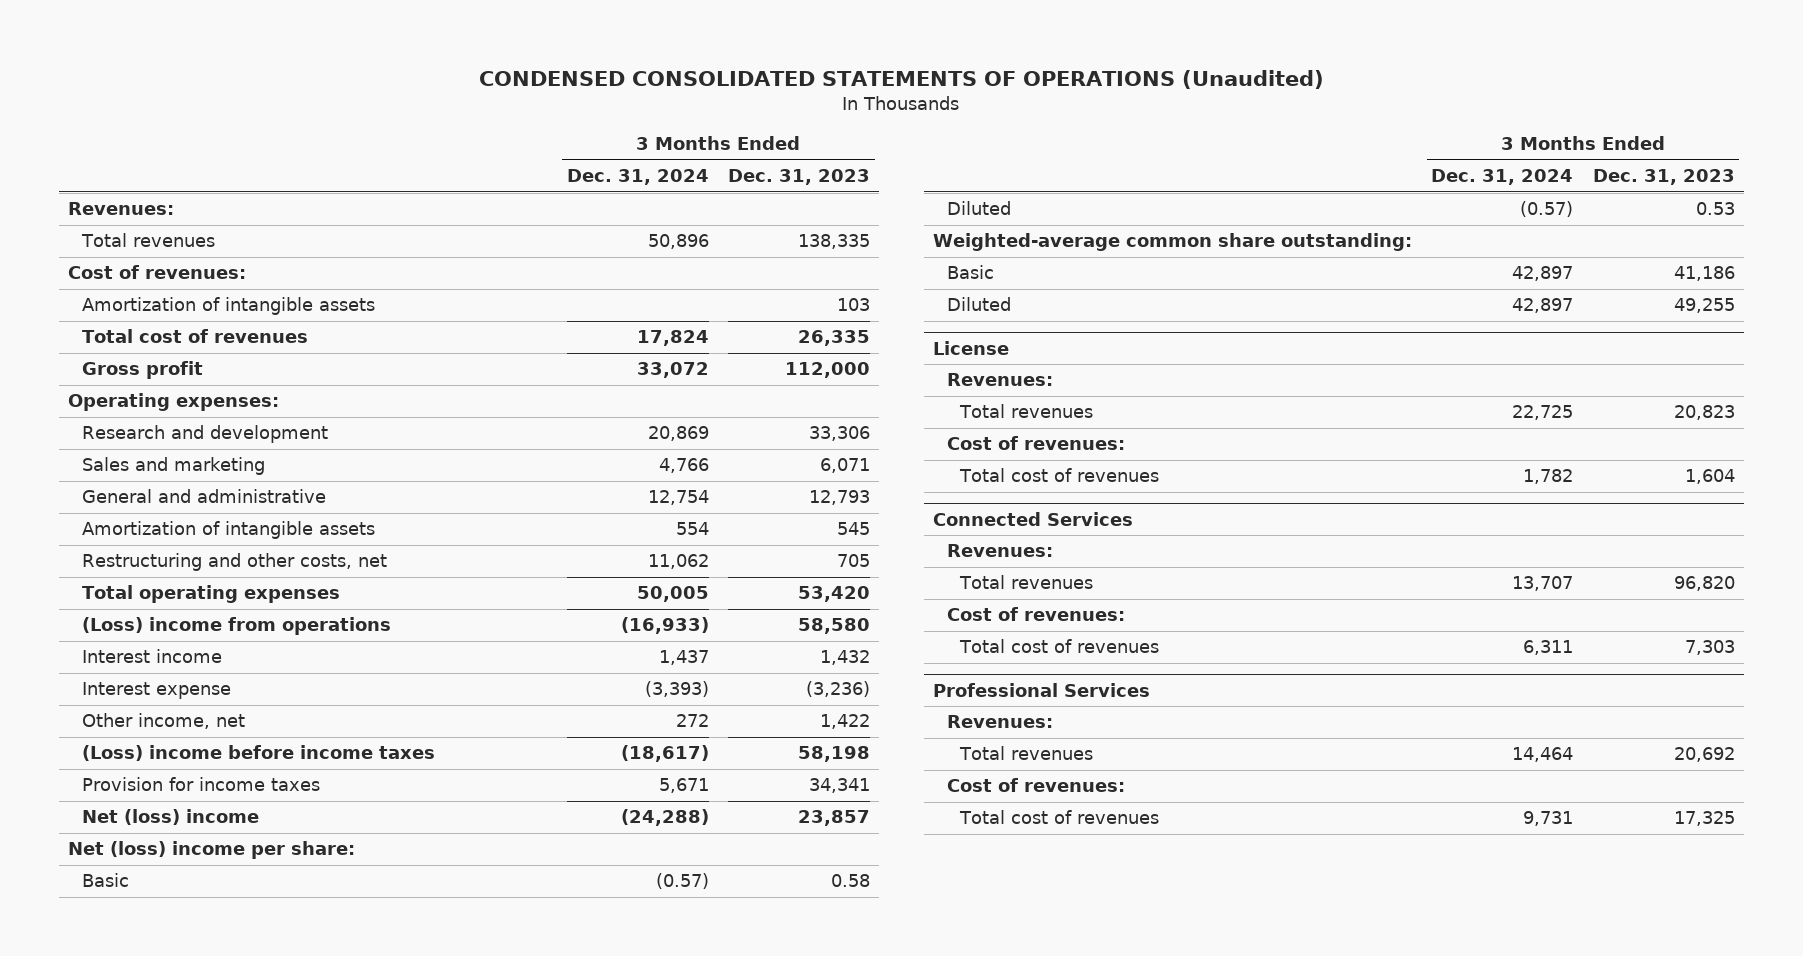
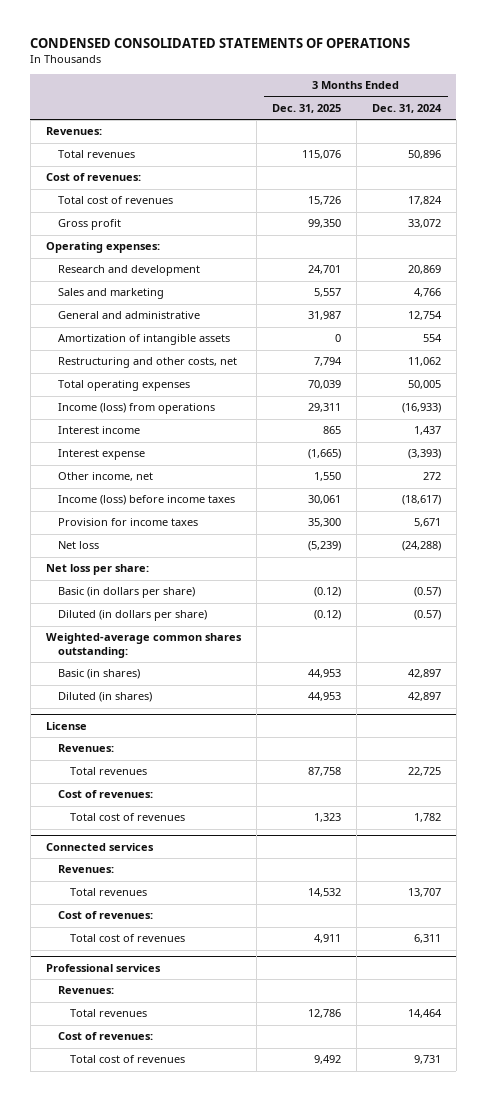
[479,70,1325,90] CONDENSED CONSOLIDATED STATEMENTS OF OPERATIONS (Unaudited) -> [30,37,411,48] CONDENSED CONSOLIDATED STATEMENTS OF OPERATIONS
[727,169,870,186] Dec. 31, 2023 -> none
none -> [271,103,341,113] Dec. 31, 2025
[81,297,375,316] Amortization of intangible assets -> none
[81,617,391,636] (Loss) income from operations -> [57,403,215,415] Income (loss) from operations
[81,745,435,762] (Loss) income before income taxes -> [57,495,235,506] Income (loss) before income taxes
[81,809,259,826] Net (loss) income -> [57,541,99,550] Net loss
[68,841,356,860] Net (loss) income per share: -> [45,564,149,576] Net loss per share:
[81,873,129,888] Basic -> [57,587,195,599] Basic (in dollars per share)
[946,201,1011,216] Diluted -> [57,610,207,622] Diluted (in dollars per share)
[933,233,1413,252] Weighted-average common share outstanding: -> [45,633,242,659] Weighted-average common shares outstanding:
[946,265,994,280] Basic -> [57,669,140,680] Basic (in shares)
[946,297,1011,312] Diluted -> [57,692,152,703] Diluted (in shares)
[933,511,1134,526] Connected Services -> [45,843,154,852] Connected services
[933,682,1151,697] Professional Services -> [45,964,161,973] Professional services

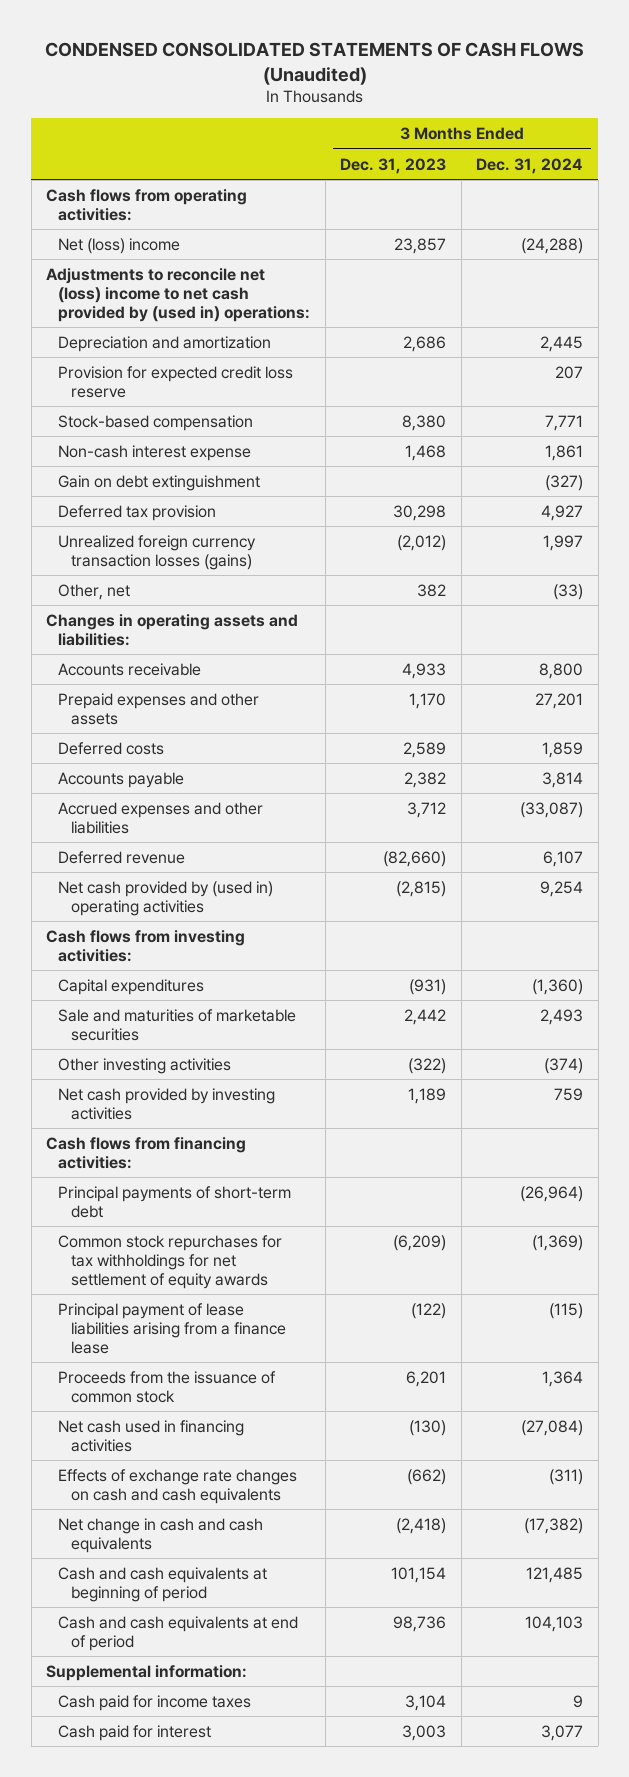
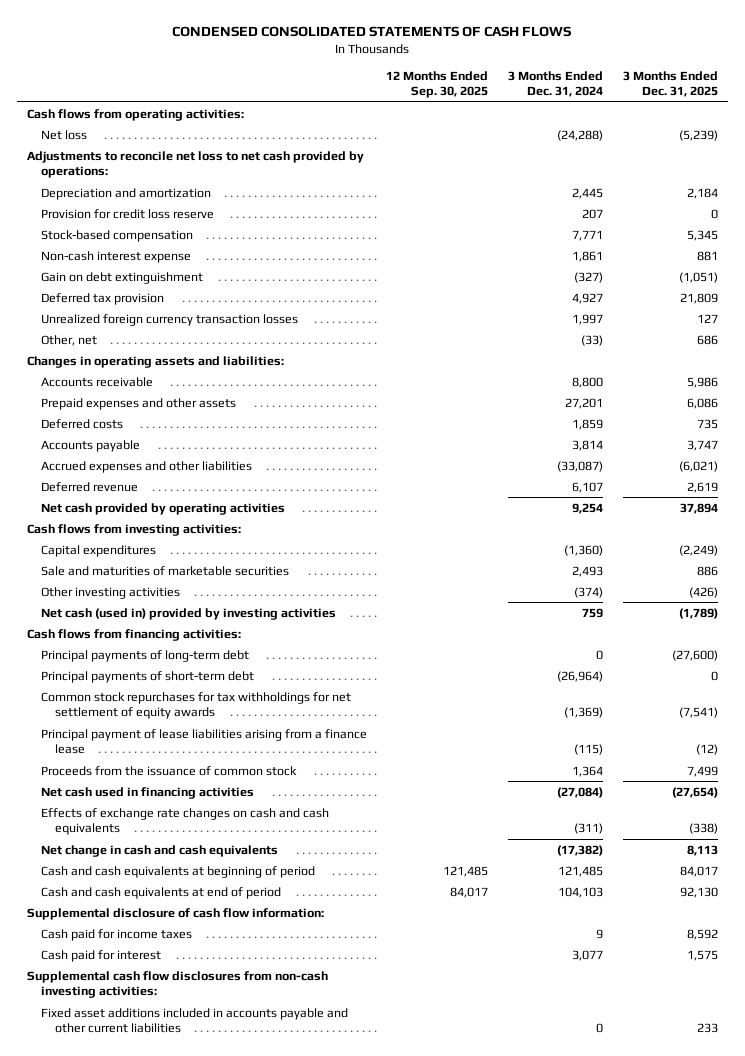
[44,41,584,85] CONDENSED CONSOLIDATED STATEMENTS OF CASH FLOWS (Unaudited) -> [172,26,572,38] CONDENSED CONSOLIDATED STATEMENTS OF CASH FLOWS
[340,157,447,174] Dec. 31, 2023 -> none
none -> [386,70,489,99] 12 Months Ended Sep. 30, 2025
none -> [623,70,719,98] 3 Months Ended Dec. 31, 2025
[58,237,181,254] Net (loss) income -> [40,129,87,140] Net loss
[46,267,311,322] Adjustments to reconcile net (loss) income to net cash provided by (used in) operations: -> [26,150,364,179] Adjustments to reconcile net loss to net cash provided by operations:
[58,365,294,398] Provision for expected credit loss reserve -> [40,208,214,219] Provision for credit loss reserve
[58,534,257,570] Unrealized foreign currency transaction losses (gains) -> [40,313,298,326] Unrealized foreign currency transaction losses
[58,880,274,916] Net cash provided by (used in) operating activities -> [40,502,285,515] Net cash provided by operating activities
[58,1087,276,1120] Net cash provided by investing activities -> [40,607,336,620] Net cash (used in) provided by investing activities
none -> [40,649,249,662] Principal payments of long-term debt
[46,1664,248,1681] Supplemental information: -> [26,907,324,920] Supplemental disclosure of cash flow information:
none -> [26,970,328,999] Supplemental cash flow disclosures from non-cash investing activities:
none -> [40,1007,348,1034] Fixed asset additions included in accounts payable and other current liabilities

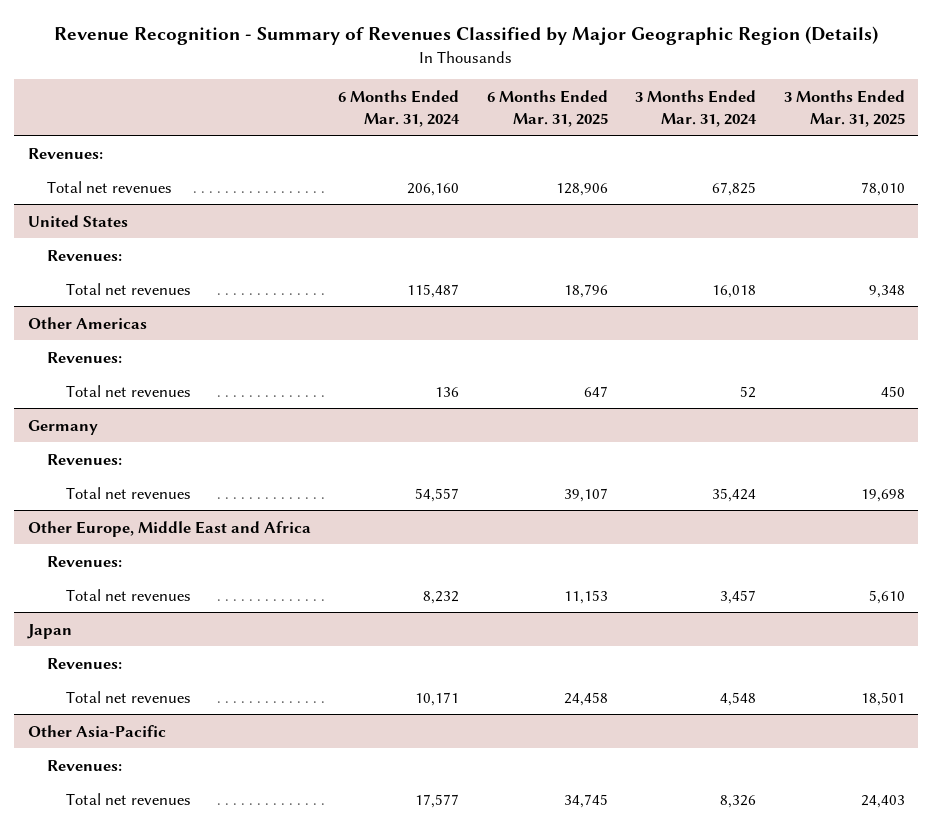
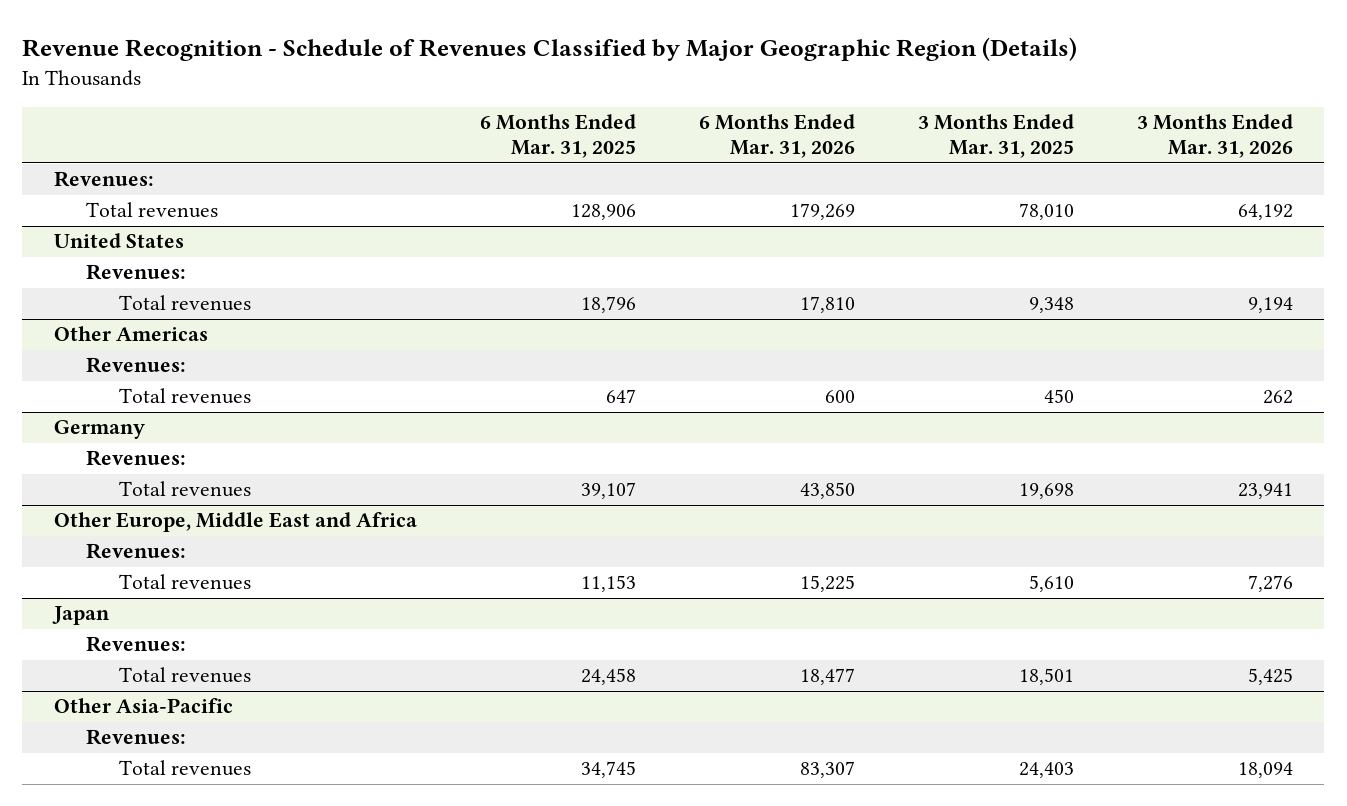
[54,26,879,46] Revenue Recognition - Summary of Revenues Classified by Major Geographic Region (Details) -> [22,36,1078,61] Revenue Recognition - Schedule of Revenues Classified by Major Geographic Region (Details)
[338,90,461,127] 6 Months Ended Mar. 31, 2024 -> none
[635,90,758,127] 3 Months Ended Mar. 31, 2024 -> none
none -> [698,114,855,159] 6 Months Ended Mar. 31, 2026
none -> [1136,114,1293,159] 3 Months Ended Mar. 31, 2026
[47,180,173,193] Total net revenues -> [86,202,219,219] Total revenues
[66,282,192,295] Total net revenues -> [118,295,251,312] Total revenues
[66,384,192,397] Total net revenues -> [118,388,251,405] Total revenues
[66,486,192,499] Total net revenues -> [118,481,251,498] Total revenues
[66,588,192,601] Total net revenues -> [118,574,251,591] Total revenues
[66,690,192,703] Total net revenues -> [118,667,251,684] Total revenues
[66,792,192,805] Total net revenues -> [118,760,251,777] Total revenues

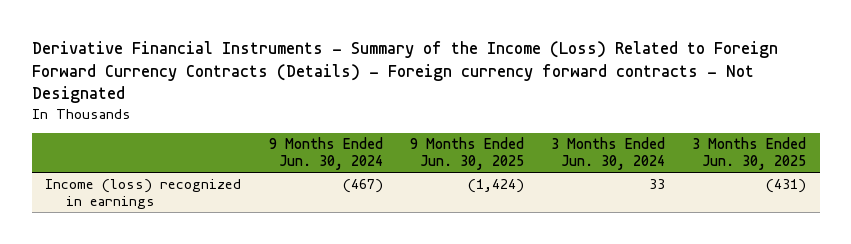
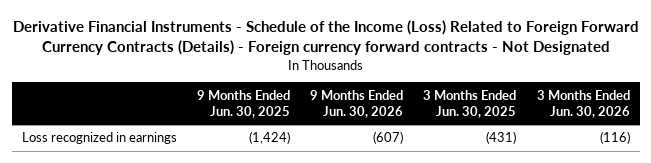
[31,41,778,104] Derivative Financial Instruments - Summary of the Income (Loss) Related to Foreign Forward Currency Contracts (Details) - Foreign currency forward contracts - Not Designated -> [12,19,639,56] Derivative Financial Instruments - Schedule of the Income (Loss) Related to Foreign Forward Currency Contracts (Details) - Foreign currency forward contracts - Not Designated
[268,136,383,171] 9 Months Ended Jun. 30, 2024 -> none
[550,136,665,171] 3 Months Ended Jun. 30, 2024 -> none
none -> [310,89,404,119] 9 Months Ended Jun. 30, 2026
none -> [536,89,630,119] 3 Months Ended Jun. 30, 2026
[45,178,242,210] Income (loss) recognized in earnings -> [21,132,177,145] Loss recognized in earnings

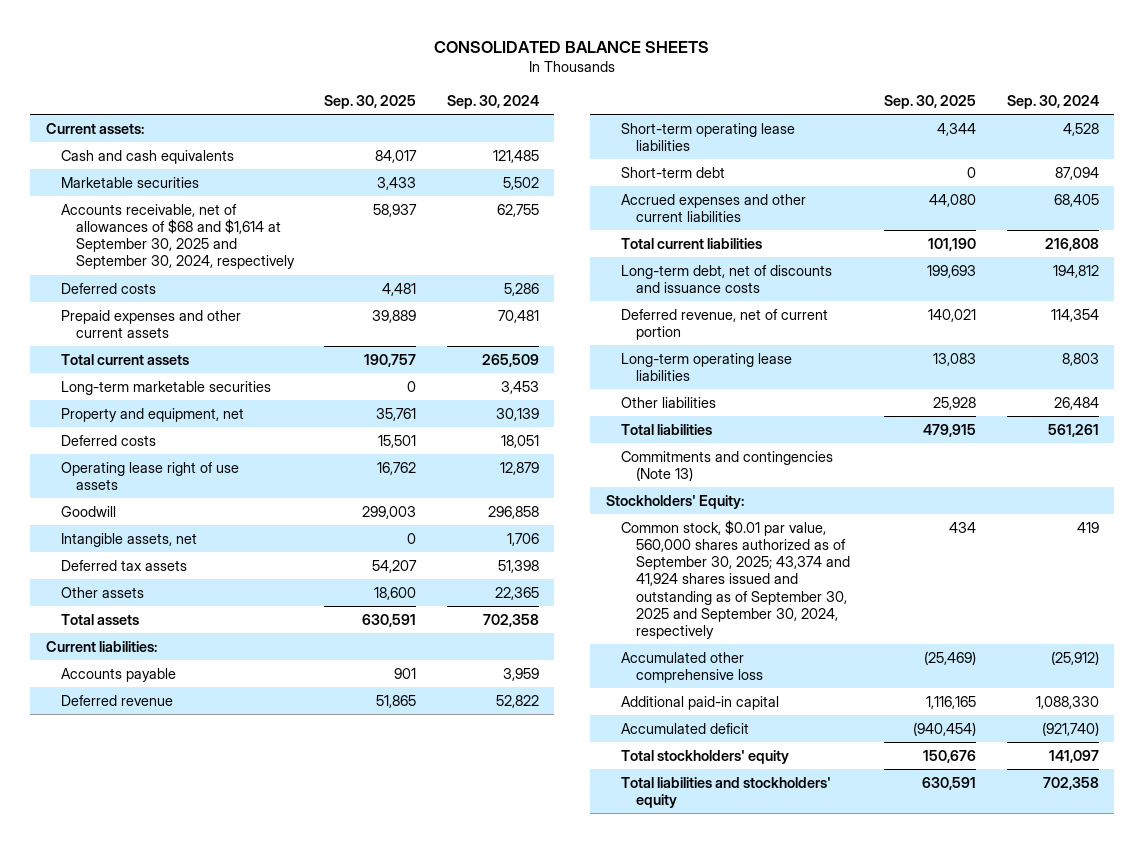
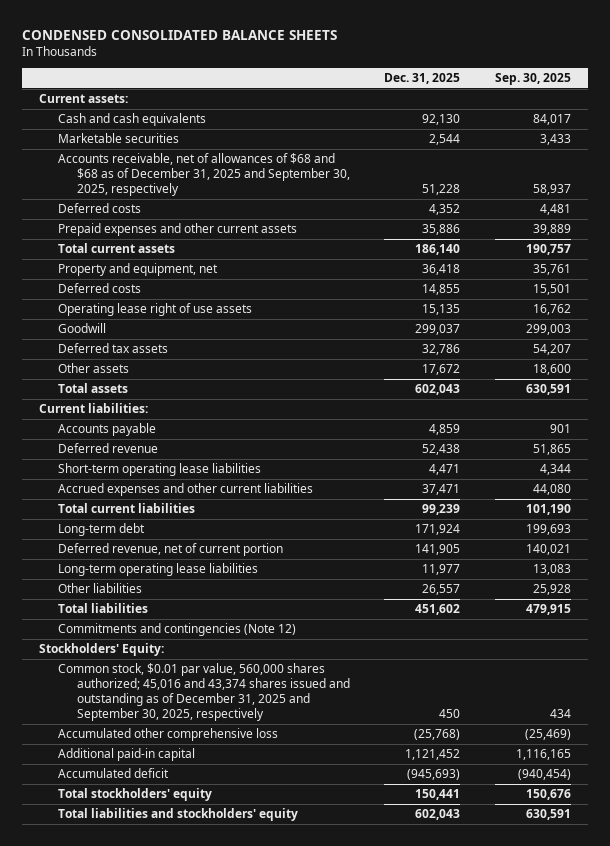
[434,40,710,53] CONSOLIDATED BALANCE SHEETS -> [21,30,337,41] CONDENSED CONSOLIDATED BALANCE SHEETS
[446,94,539,109] Sep. 30, 2024 -> none
none -> [384,73,461,85] Dec. 31, 2025
[60,203,295,270] Accounts receivable, net of allowances of $68 and $1,614 at September 30, 2025 and September 30, 2024, respectively -> [57,153,350,197] Accounts receivable, net of allowances of $68 and $68 as of December 31, 2025 and September 30, 2025, respectively
[60,380,271,395] Long-term marketable securities -> none
[60,532,197,547] Intangible assets, net -> none
[620,166,725,178] Short-term debt -> none
[620,264,832,294] Long-term debt, net of discounts and issuance costs -> [57,523,145,537] Long-term debt
[620,450,833,482] Commitments and contingencies (Note 13) -> [57,623,296,637] Commitments and contingencies (Note 12)
[620,519,850,640] Common stock, $0.01 par value, 560,000 shares authorized as of September 30, 2025; 43,374 and 41,924 shares issued and outstanding as of September 30, 2025 and September 30, 2024, respectively -> [57,663,350,722] Common stock, $0.01 par value, 560,000 shares authorized; 45,016 and 43,374 shares issued and outstanding as of December 31, 2025 and September 30, 2025, respectively

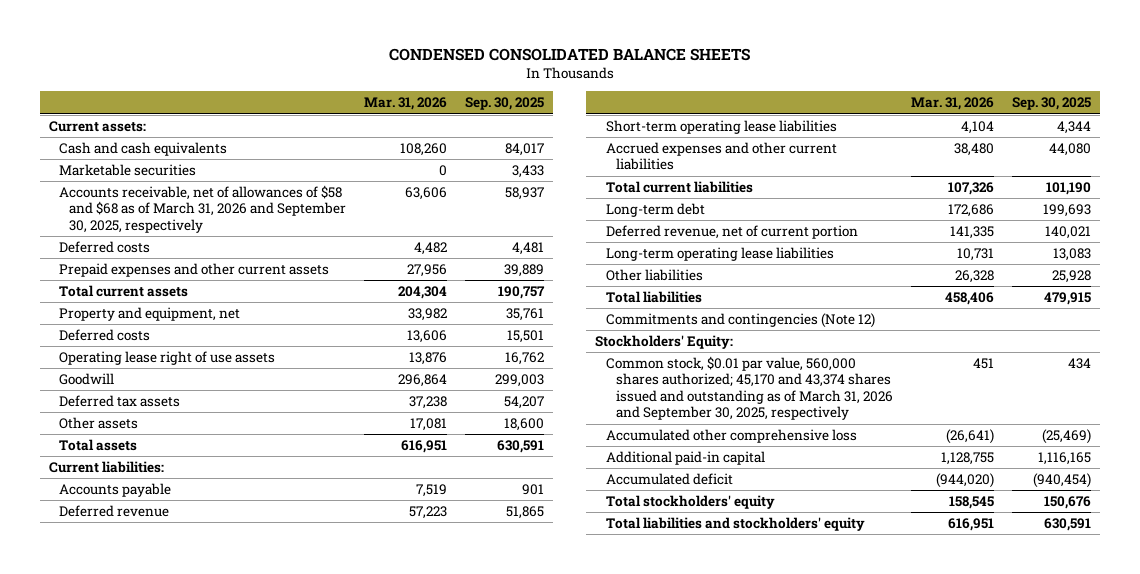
[384,73,461,85] Dec. 31, 2025 -> none
none -> [364,97,448,111] Mar. 31, 2026
[57,153,350,197] Accounts receivable, net of allowances of $68 and $68 as of December 31, 2025 and September 30, 2025, respectively -> [58,184,347,233] Accounts receivable, net of allowances of $58 and $68 as of March 31, 2026 and September 30, 2025, respectively
[57,663,350,722] Common stock, $0.01 par value, 560,000 shares authorized; 45,016 and 43,374 shares issued and outstanding as of December 31, 2025 and September 30, 2025, respectively -> [605,355,893,421] Common stock, $0.01 par value, 560,000 shares authorized; 45,170 and 43,374 shares issued and outstanding as of March 31, 2026 and September 30, 2025, respectively

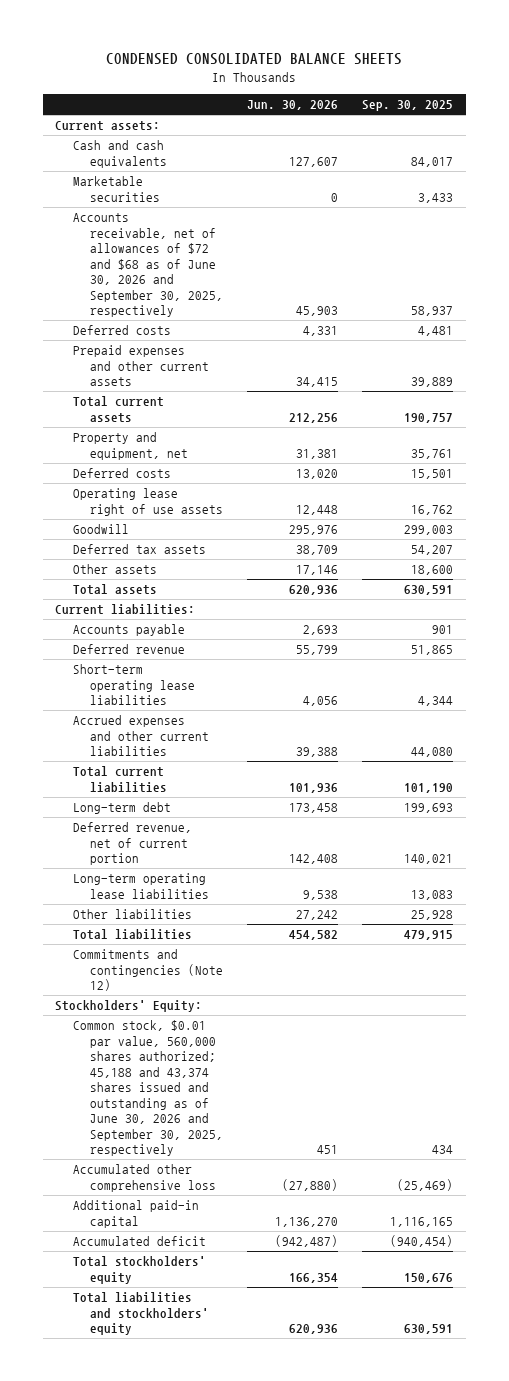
[364,97,448,111] Mar. 31, 2026 -> none
none -> [247,100,339,111] Jun. 30, 2026
[58,184,347,233] Accounts receivable, net of allowances of $58 and $68 as of March 31, 2026 and September 30, 2025, respectively -> [72,213,224,318] Accounts receivable, net of allowances of $72 and $68 as of June 30, 2026 and September 30, 2025, respectively
[605,355,893,421] Common stock, $0.01 par value, 560,000 shares authorized; 45,170 and 43,374 shares issued and outstanding as of March 31, 2026 and September 30, 2025, respectively -> [72,1020,224,1157] Common stock, $0.01 par value, 560,000 shares authorized; 45,188 and 43,374 shares issued and outstanding as of June 30, 2026 and September 30, 2025, respectively

